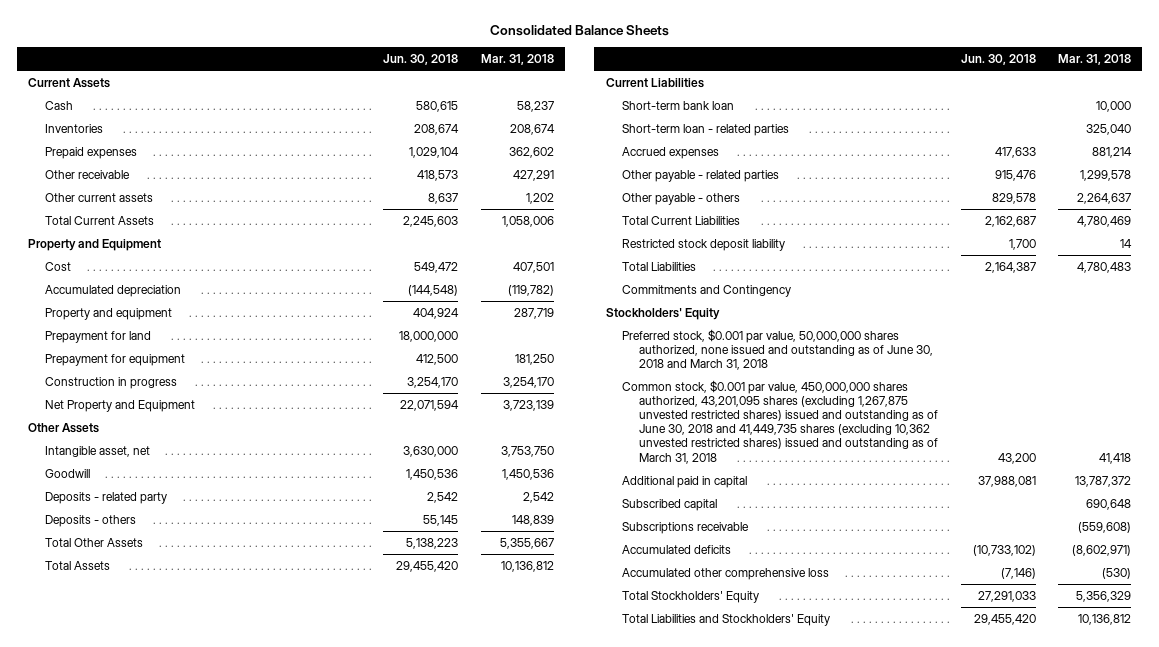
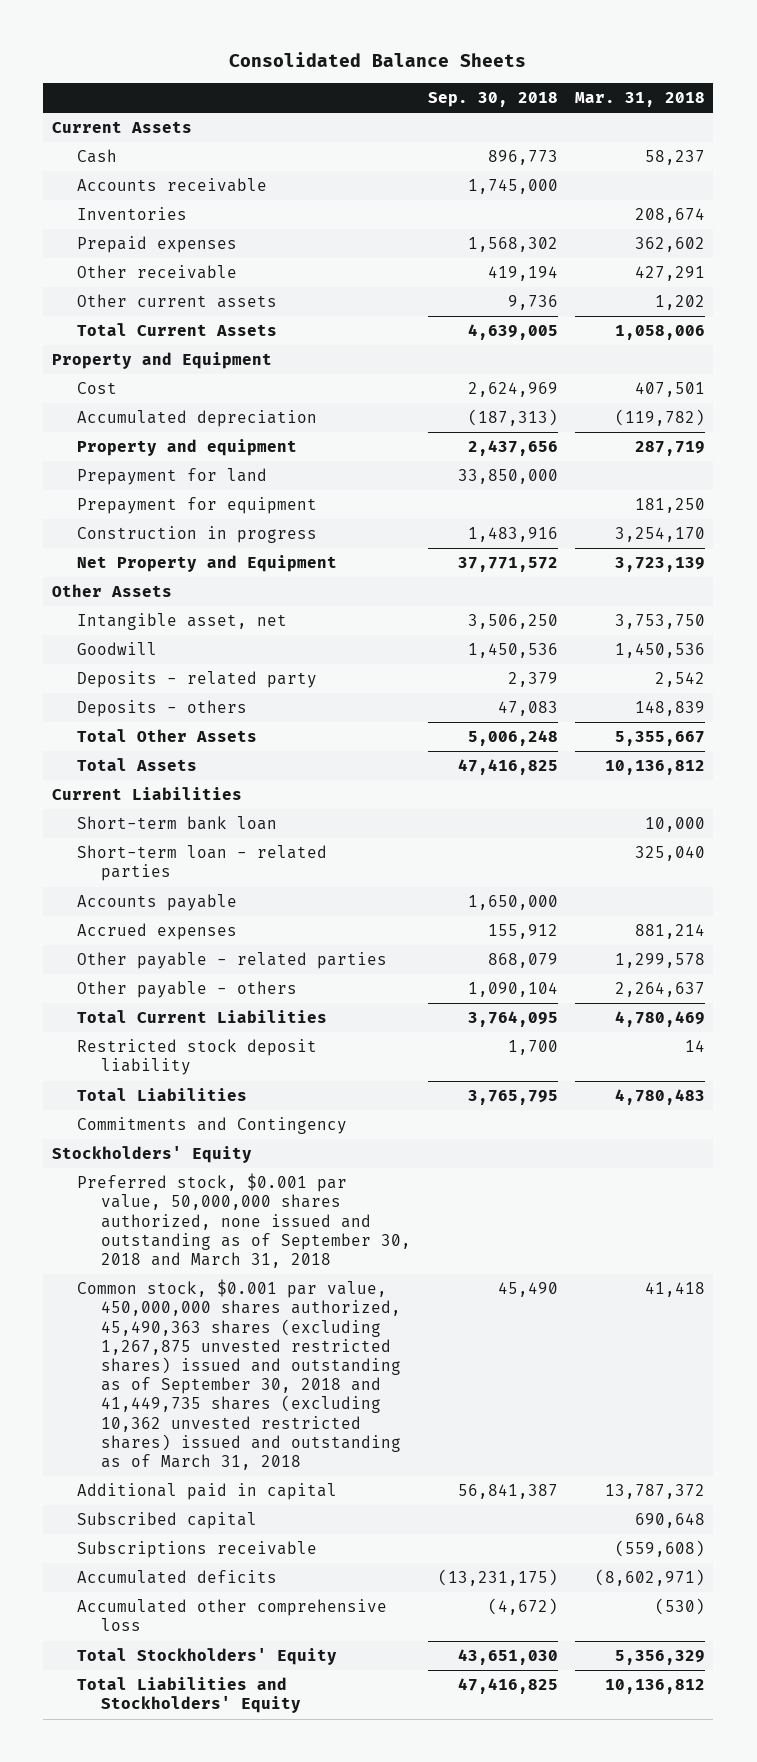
[383,53,459,65] Jun. 30, 2018 -> none
none -> [427,91,558,107] Sep. 30, 2018
none -> [76,178,267,193] Accounts receivable
none -> [76,894,237,912] Accounts payable
[622,328,934,371] Preferred stock, $0.001 par value, 50,000,000 shares authorized, none issued and outstanding as of June 30, 2018 and March 31, 2018 -> [76,1173,412,1268] Preferred stock, $0.001 par value, 50,000,000 shares authorized, none issued and outstanding as of September 30, 2018 and March 31, 2018
[622,379,939,464] Common stock, $0.001 par value, 450,000,000 shares authorized, 43,201,095 shares (excluding 1,267,875 unvested restricted shares) issued and outstanding as of June 30, 2018 and 41,449,735 shares (excluding 10,362 unvested restricted shares) issued and outstanding as of March 31, 2018 -> [76,1279,402,1471] Common stock, $0.001 par value, 450,000,000 shares authorized, 45,490,363 shares (excluding 1,267,875 unvested restricted shares) issued and outstanding as of September 30, 2018 and 41,449,735 shares (excluding 10,362 unvested restricted shares) issued and outstanding as of March 31, 2018

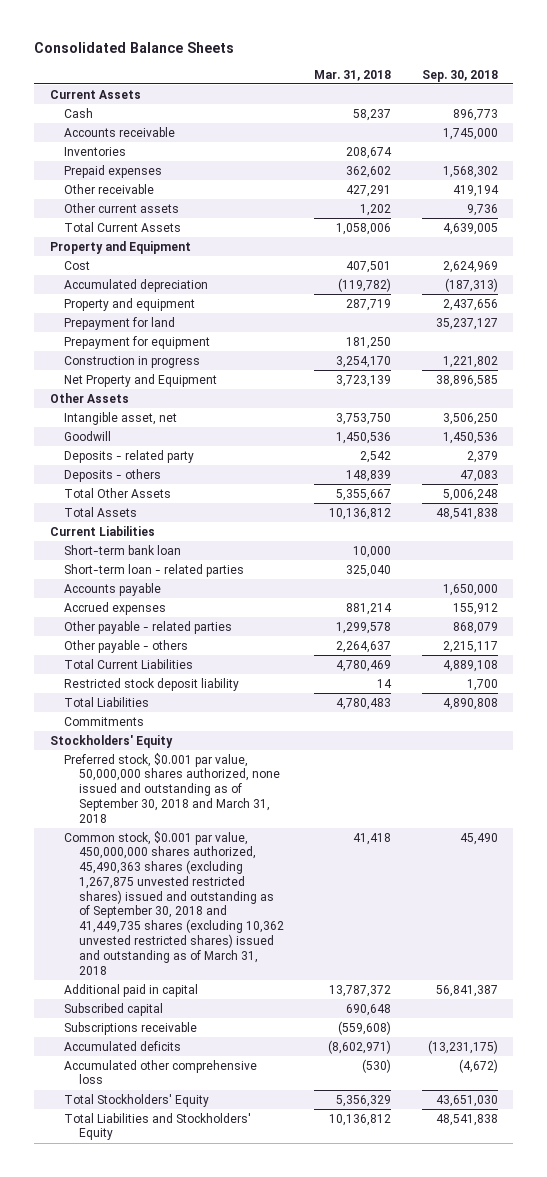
[457,469,558,485] 33,850,000 -> [435,317,498,330] 35,237,127
[467,527,558,543] 1,483,916 -> [442,355,498,368] 1,221,802
[457,557,558,573] 37,771,572 -> [435,374,498,387] 38,896,585
[457,759,558,776] 47,416,825 -> [435,507,498,520] 48,541,838
[467,982,558,998] 1,090,104 -> [442,640,498,653] 2,215,117
[467,1011,558,1028] 3,764,095 -> [442,659,498,672] 4,889,108
[467,1090,558,1106] 3,765,795 -> [442,697,498,710] 4,890,808
[76,1117,347,1135] Commitments and Contingency -> [64,716,145,726] Commitments
[457,1678,558,1695] 47,416,825 -> [435,1113,498,1126] 48,541,838

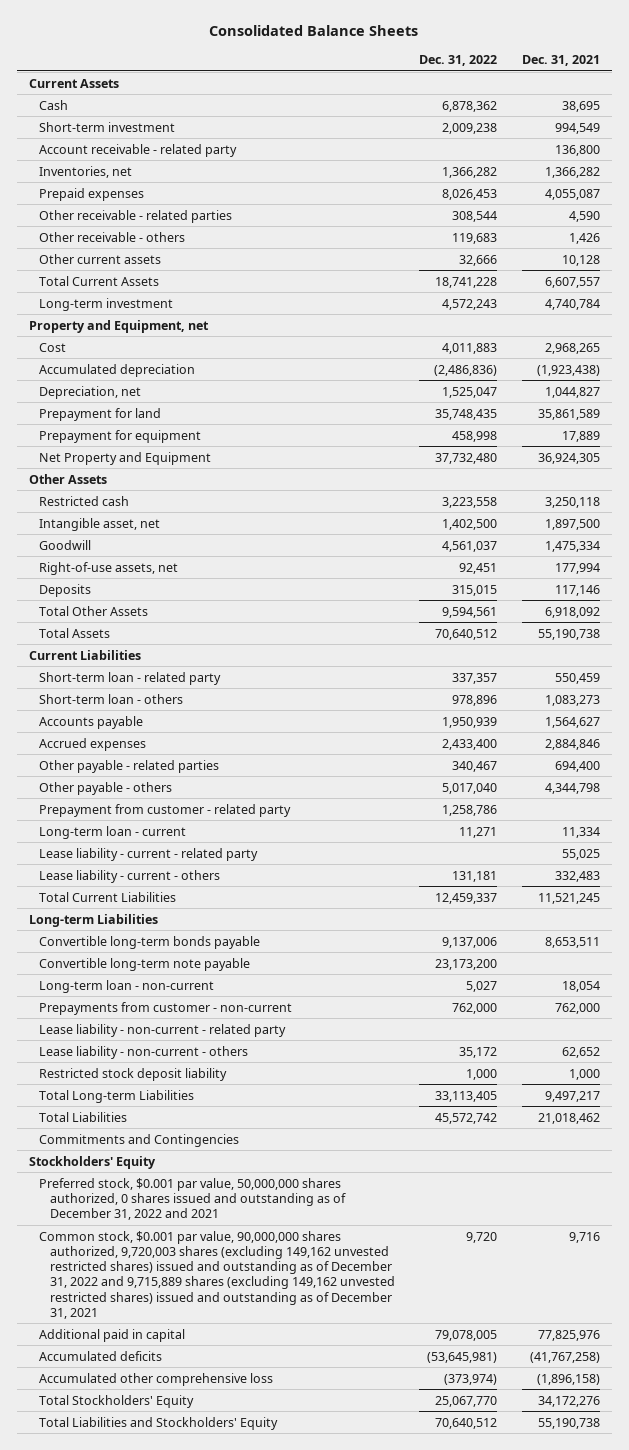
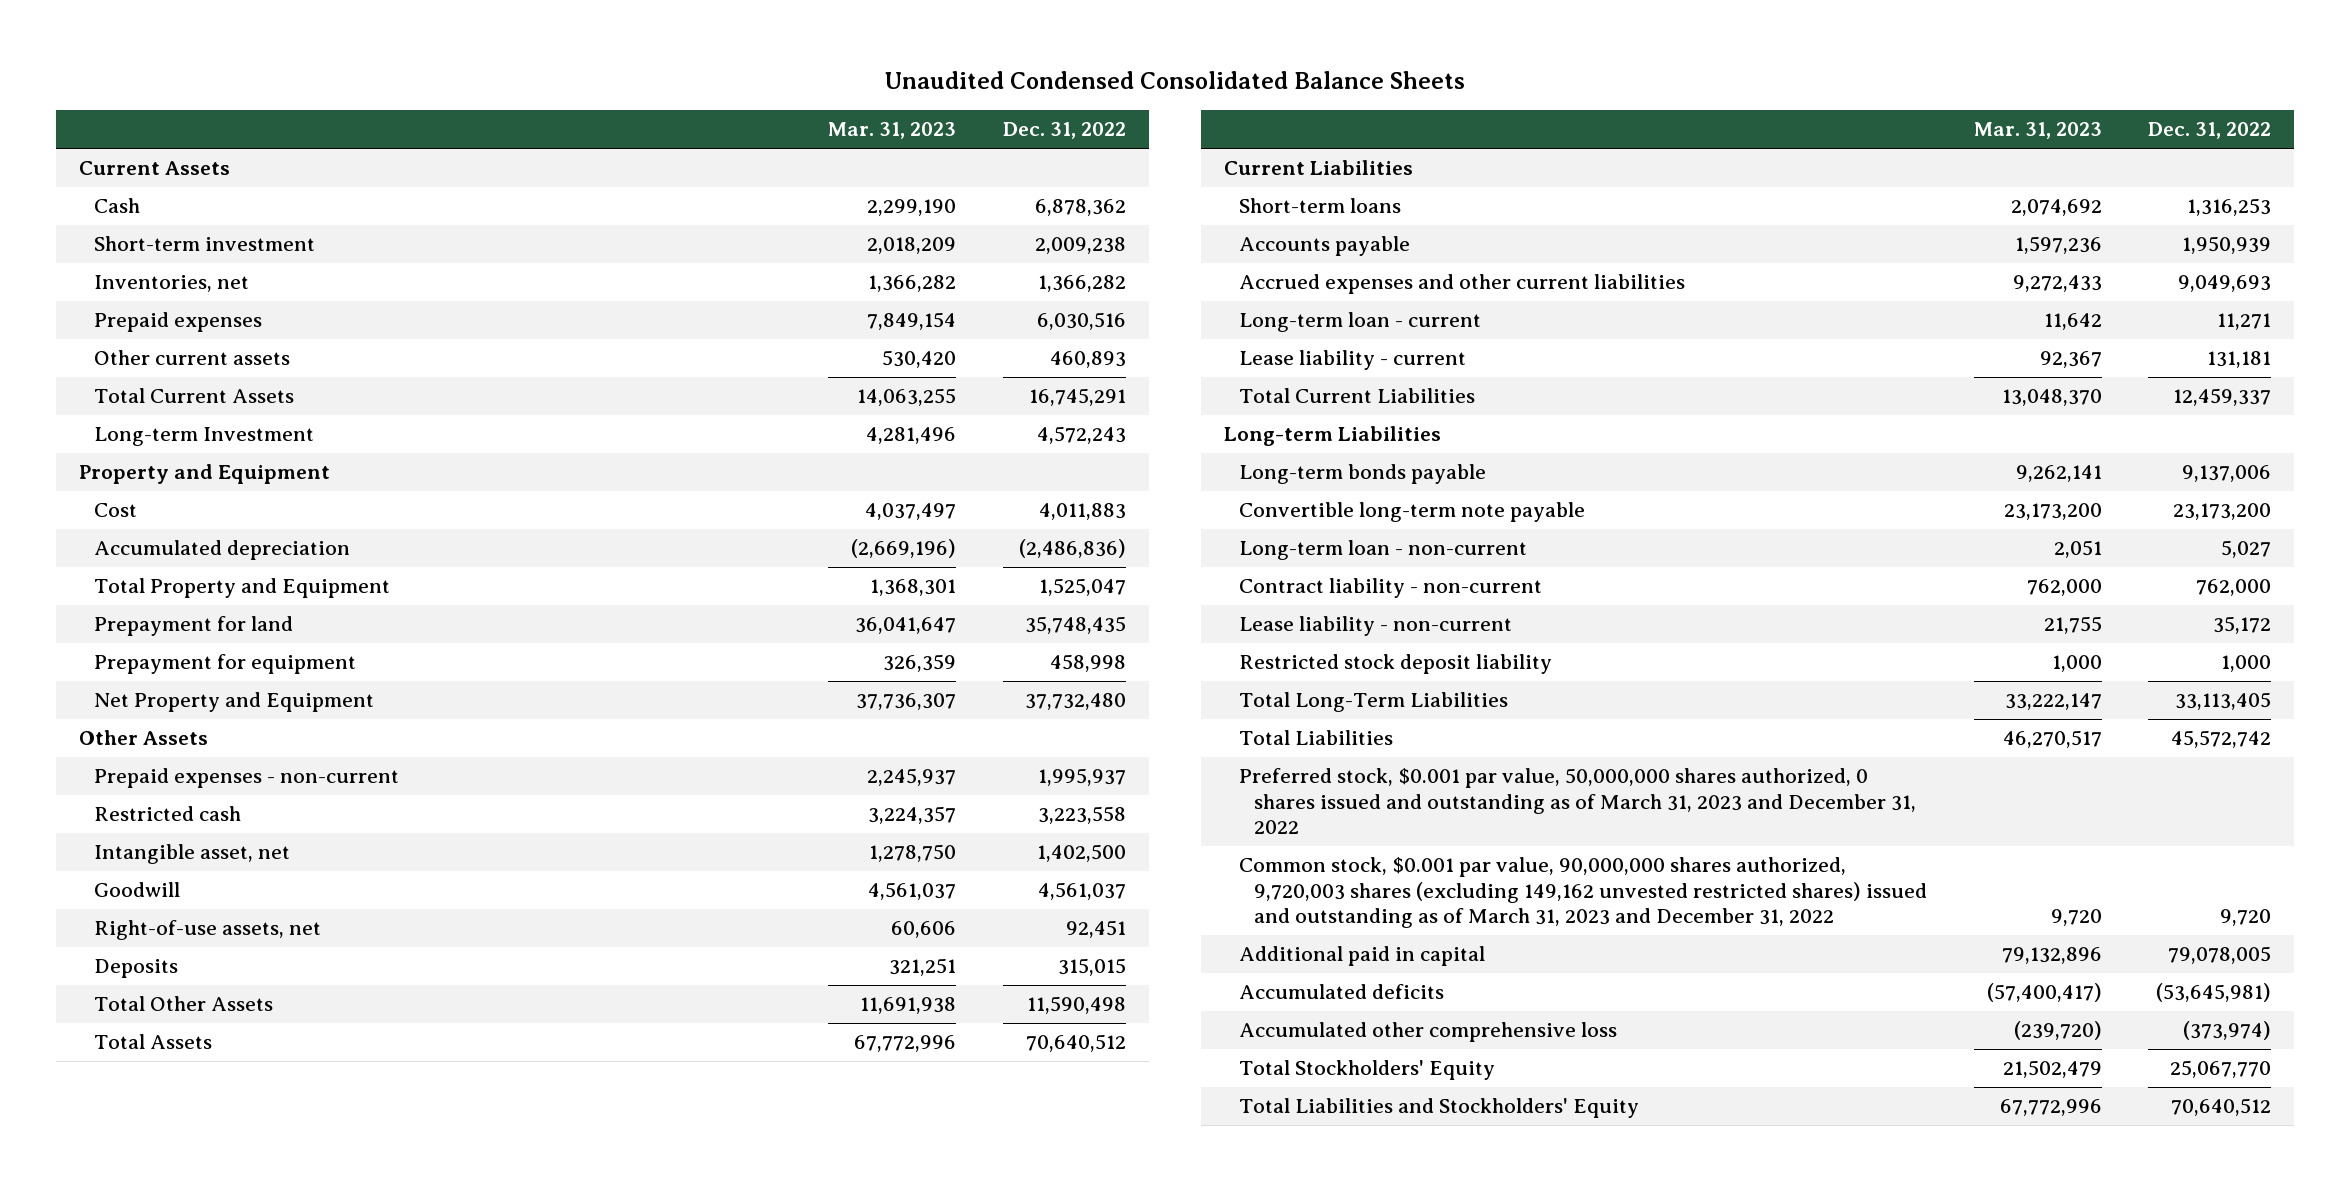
[209,25,419,37] Consolidated Balance Sheets -> [884,70,1465,89] Unaudited Condensed Consolidated Balance Sheets
[521,55,600,67] Dec. 31, 2021 -> none
none -> [828,122,957,140] Mar. 31, 2023
[39,143,238,157] Account receivable - related party -> none
[39,209,233,223] Other receivable - related parties -> none
[39,231,186,242] Other receivable - others -> none
[442,188,498,200] 8,026,453 -> [1036,312,1126,331] 6,030,516
[459,254,498,266] 32,666 -> [1049,351,1126,369] 460,893
[435,276,498,288] 18,741,228 -> [1028,388,1126,407] 16,745,291
[39,297,174,311] Long-term investment -> [94,427,315,447] Long-term Investment
[28,319,209,333] Property and Equipment, net -> [79,464,331,485] Property and Equipment
[39,385,142,399] Depreciation, net -> [94,578,391,599] Total Property and Equipment
none -> [94,768,400,789] Prepaid expenses - non-current
[442,606,498,618] 9,594,561 -> [1026,996,1126,1015] 11,590,498
[39,671,222,685] Short-term loan - related party -> none
[39,693,184,704] Short-term loan - others -> [1239,198,1402,214] Short-term loans
[452,694,498,706] 978,896 -> [2186,198,2271,217] 1,316,253
[39,737,147,751] Accrued expenses -> none
[39,759,220,773] Other payable - related parties -> none
[39,781,173,795] Other payable - others -> none
[39,803,292,817] Prepayment from customer - related party -> none
none -> [1239,274,1686,295] Accrued expenses and other current liabilities
[39,847,259,861] Lease liability - current - related party -> none
[39,869,221,883] Lease liability - current - others -> [1239,350,1467,371] Lease liability - current
[39,935,261,949] Convertible long-term bonds payable -> [1239,464,1487,485] Long-term bonds payable
[39,1023,287,1037] Lease liability - non-current - related party -> none
[39,1001,293,1015] Prepayments from customer - non-current -> [1239,578,1543,599] Contract liability - non-current
[39,1045,249,1059] Lease liability - non-current - others -> [1239,616,1513,637] Lease liability - non-current
[39,1089,195,1103] Total Long-term Liabilities -> [1239,692,1509,713] Total Long-Term Liabilities
[39,1133,240,1147] Commitments and Contingencies -> none
[28,1155,156,1169] Stockholders' Equity -> none
[39,1177,347,1221] Preferred stock, $0.001 par value, 50,000,000 shares authorized, 0 shares issued and outstanding as of December 31, 2022 and 2021 -> [1239,768,1917,834] Preferred stock, $0.001 par value, 50,000,000 shares authorized, 0 shares issued and outstanding as of March 31, 2023 and December 31, 2022
[39,1230,396,1320] Common stock, $0.001 par value, 90,000,000 shares authorized, 9,720,003 shares (excluding 149,162 unvested restricted shares) issued and outstanding as of December 31, 2022 and 9,715,889 shares (excluding 149,162 unvested restricted shares) issued and outstanding as of December 31, 2021 -> [1239,857,1928,928] Common stock, $0.001 par value, 90,000,000 shares authorized, 9,720,003 shares (excluding 149,162 unvested restricted shares) issued and outstanding as of March 31, 2023 and December 31, 2022

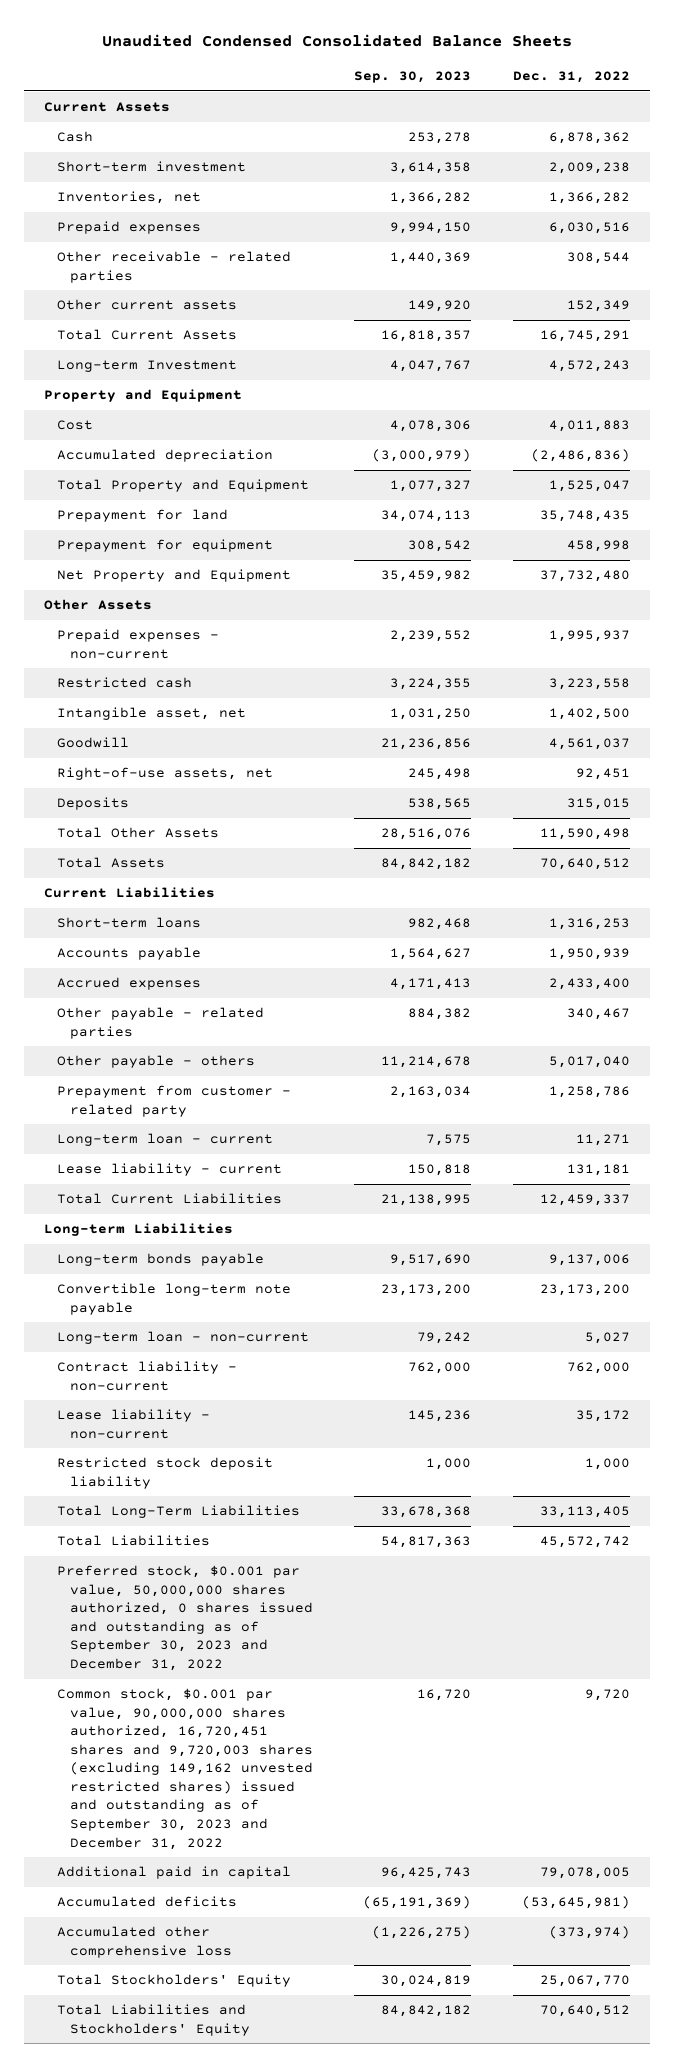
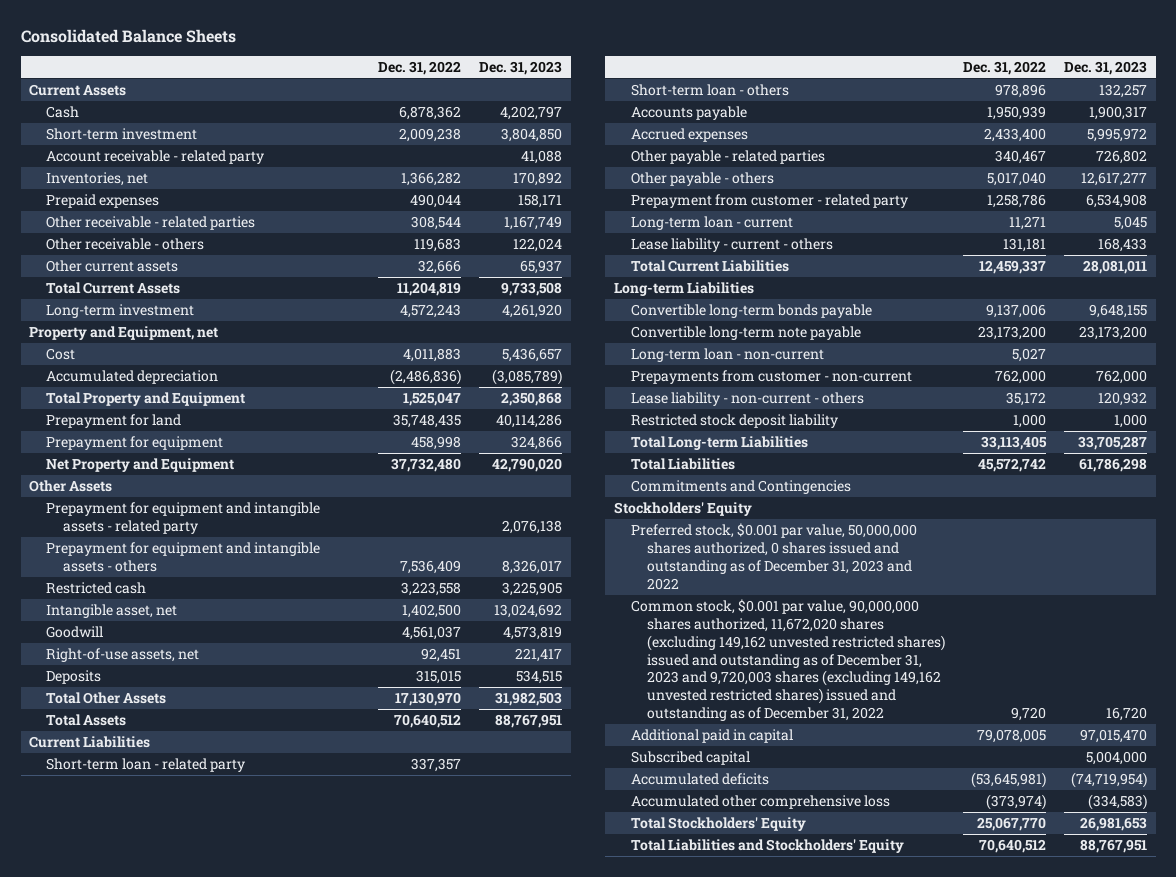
[102,34,573,48] Unaudited Condensed Consolidated Balance Sheets -> [20,29,236,44] Consolidated Balance Sheets
[354,71,472,84] Sep. 30, 2023 -> none
none -> [478,60,562,75] Dec. 31, 2023
none -> [45,150,264,165] Account receivable - related party
[548,222,630,235] 6,030,516 -> [410,194,462,209] 490,044
none -> [45,238,204,251] Other receivable - others
[566,300,630,313] 152,349 -> [418,260,462,275] 32,666
[539,330,630,343] 16,745,291 -> [397,282,462,297] 11,204,819
[57,360,238,373] Long-term Investment -> [45,304,194,319] Long-term investment
[44,389,243,403] Property and Equipment -> [29,326,219,341] Property and Equipment, net
[57,629,220,659] Prepaid expenses - non-current -> none
none -> [45,502,320,534] Prepayment for equipment and intangible assets - related party
none -> [45,542,320,572] Prepayment for equipment and intangible assets - others
[539,828,630,841] 11,590,498 -> [395,692,462,707] 17,130,970
none -> [45,758,245,773] Short-term loan - related party
[57,917,202,929] Short-term loans -> [630,84,789,97] Short-term loan - others
[548,918,630,931] 1,316,253 -> [995,84,1047,99] 978,896
[57,1163,283,1177] Lease liability - current -> [630,238,833,253] Lease liability - current - others
[57,1253,265,1267] Long-term bonds payable -> [630,304,872,319] Convertible long-term bonds payable
[57,1361,238,1391] Contract liability - non-current -> [630,370,912,385] Prepayments from customer - non-current
[57,1409,211,1439] Lease liability - non-current -> [630,392,864,407] Lease liability - non-current - others
[57,1505,301,1519] Total Long-Term Liabilities -> [630,436,808,451] Total Long-term Liabilities
none -> [630,480,851,495] Commitments and Contingencies
none -> [614,502,753,517] Stockholders' Equity
[57,1565,314,1671] Preferred stock, $0.001 par value, 50,000,000 shares authorized, 0 shares issued and outstanding as of September 30, 2023 and December 31, 2022 -> [630,523,917,590] Preferred stock, $0.001 par value, 50,000,000 shares authorized, 0 shares issued and outstanding as of December 31, 2023 and 2022
[57,1688,314,1850] Common stock, $0.001 par value, 90,000,000 shares authorized, 16,720,451 shares and 9,720,003 shares (excluding 149,162 unvested restricted shares) issued and outstanding as of September 30, 2023 and December 31, 2022 -> [630,599,946,722] Common stock, $0.001 par value, 90,000,000 shares authorized, 11,672,020 shares (excluding 149,162 unvested restricted shares) issued and outstanding as of December 31, 2023 and 9,720,003 shares (excluding 149,162 unvested restricted shares) issued and outstanding as of December 31, 2022
none -> [630,751,750,766] Subscribed capital

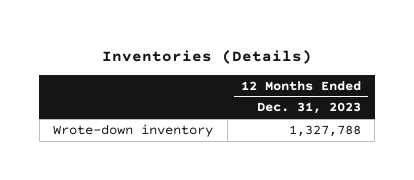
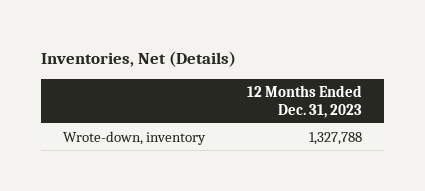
[102,49,313,64] Inventories (Details) -> [41,50,237,67] Inventories, Net (Details)
[53,123,214,137] Wrote-down inventory -> [62,130,206,145] Wrote-down, inventory

